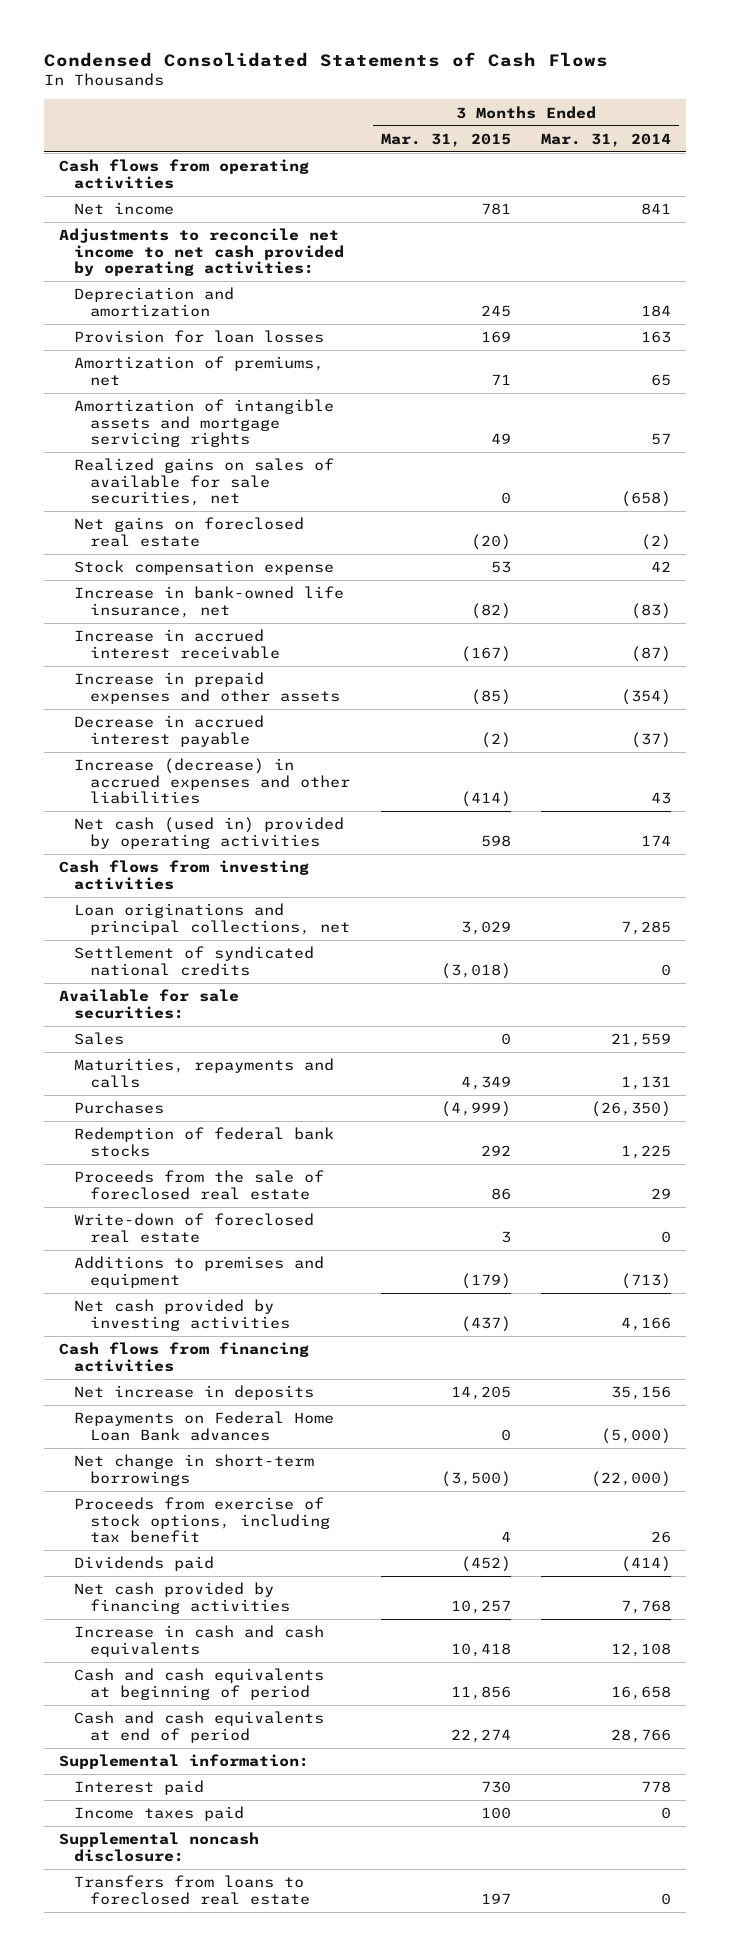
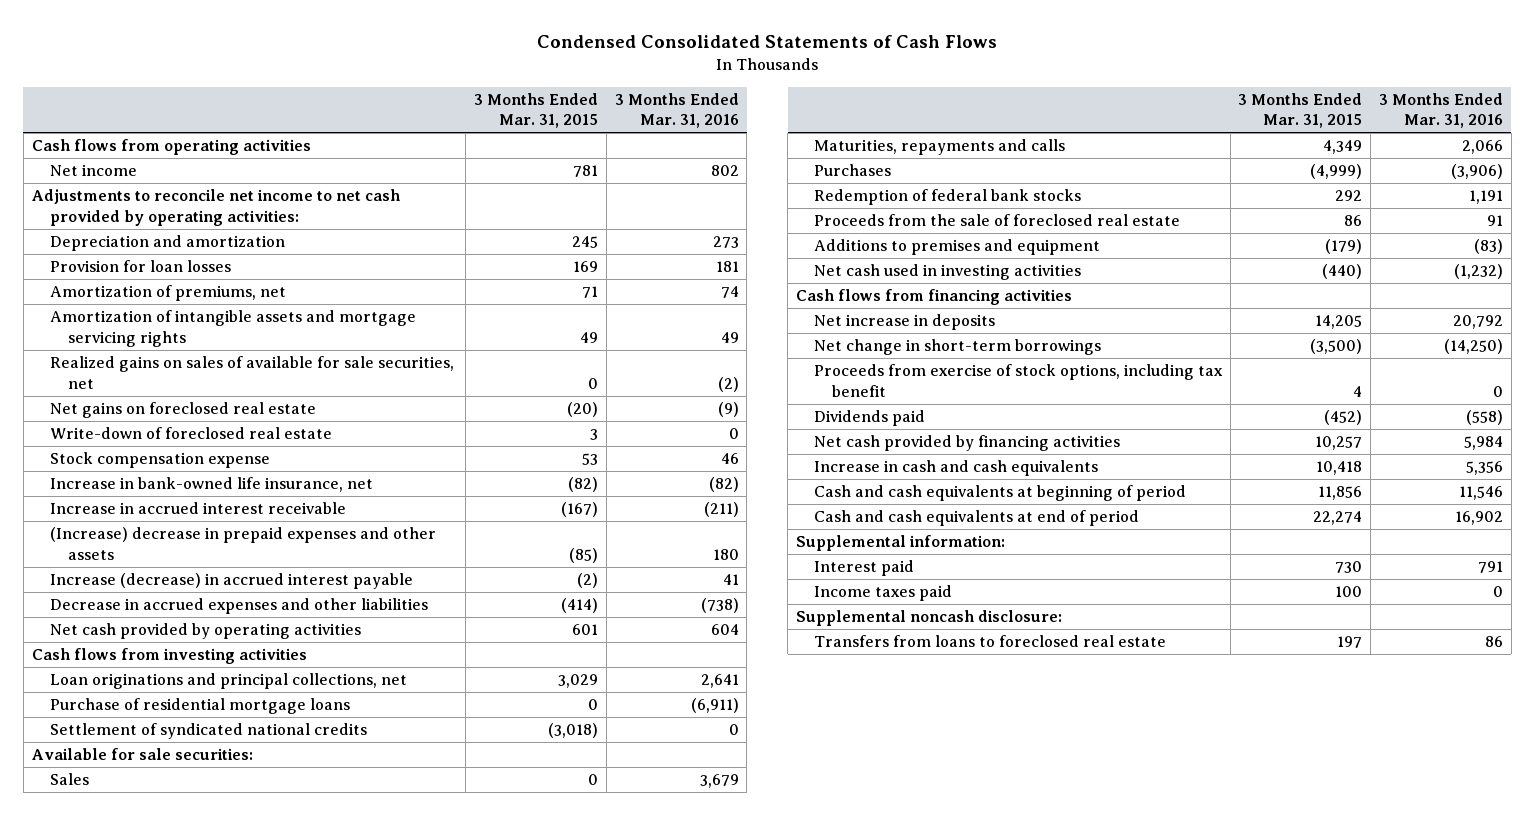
[541,132,672,147] Mar. 31, 2014 -> none
none -> [614,92,739,129] 3 Months Ended Mar. 31, 2016
[74,1213,315,1243] Write-down of foreclosed real estate -> [49,427,332,440] Write-down of foreclosed real estate
[74,672,340,704] Increase in prepaid expenses and other assets -> [49,527,436,560] (Increase) decrease in prepaid expenses and other assets
[74,715,265,747] Decrease in accrued interest payable -> [49,573,413,590] Increase (decrease) in accrued interest payable
[74,758,350,805] Increase (decrease) in accrued expenses and other liabilities -> [49,598,428,615] Decrease in accrued expenses and other liabilities
[74,817,345,849] Net cash (used in) provided by operating activities -> [49,623,361,640] Net cash provided by operating activities
[480,834,511,847] 598 -> [572,624,599,636] 601
none -> [49,698,350,715] Purchase of residential mortgage loans
[74,1299,290,1331] Net cash provided by investing activities -> [813,264,1081,281] Net cash used in investing activities
[460,1315,511,1332] (437) -> [1322,264,1363,280] (440)
[74,1411,335,1441] Repayments on Federal Home Loan Bank advances -> none

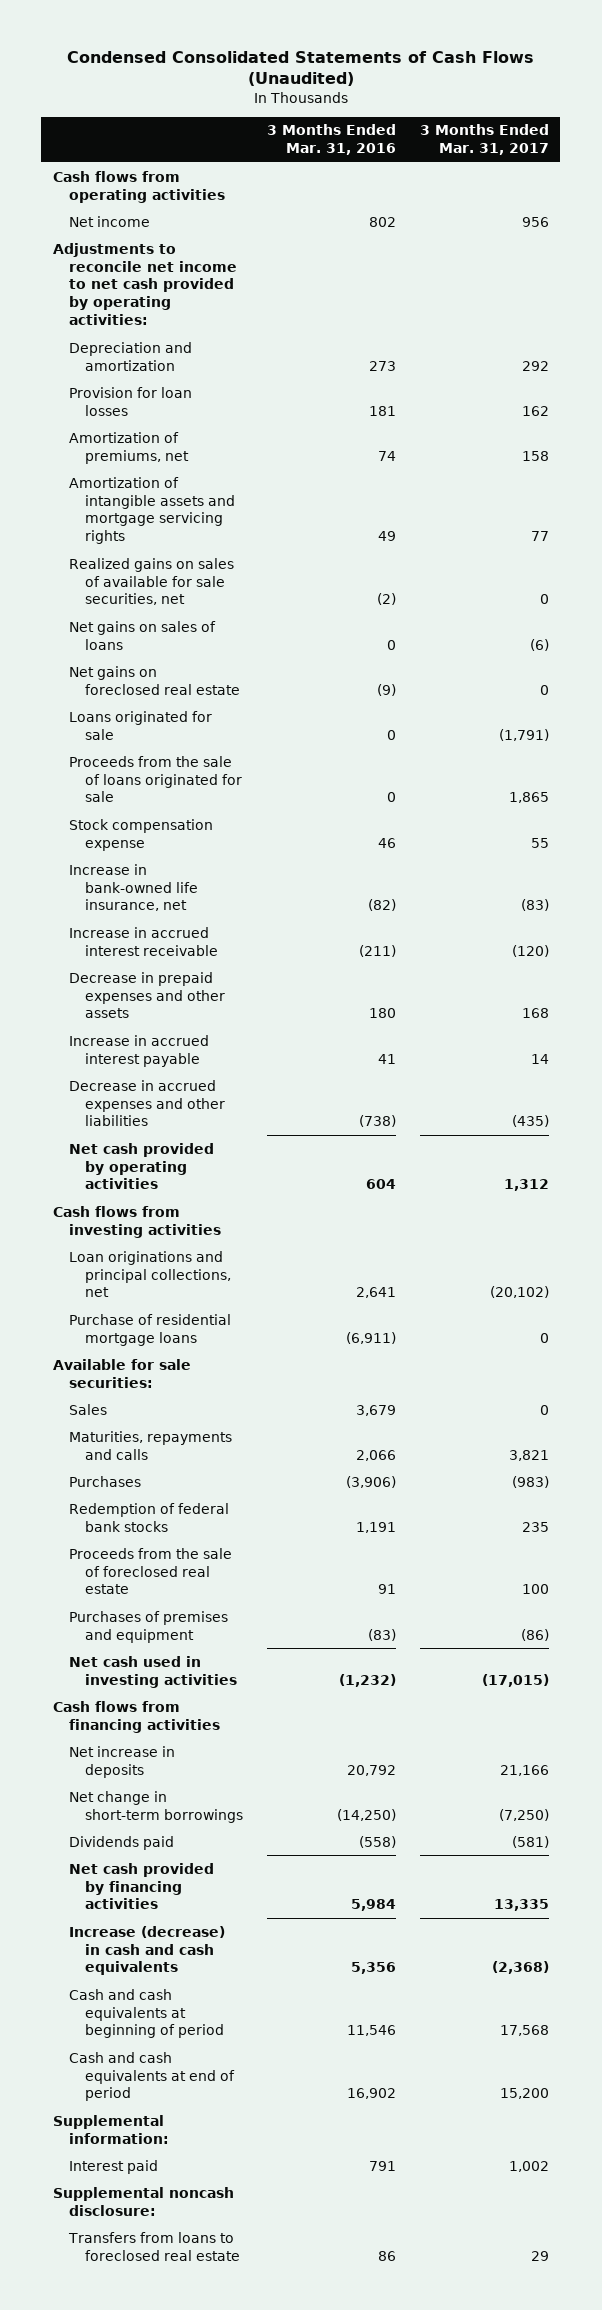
[537,35,998,49] Condensed Consolidated Statements of Cash Flows -> [66,50,534,87] Condensed Consolidated Statements of Cash Flows (Unaudited)
[474,92,599,129] 3 Months Ended Mar. 31, 2015 -> none
none -> [419,124,549,156] 3 Months Ended Mar. 31, 2017
none -> [69,620,217,650] Net gains on sales of loans
[49,427,332,440] Write-down of foreclosed real estate -> none
none -> [69,710,213,740] Loans originated for sale
none -> [69,755,243,803] Proceeds from the sale of loans originated for sale
[49,527,436,560] (Increase) decrease in prepaid expenses and other assets -> [69,971,226,1019] Decrease in prepaid expenses and other assets
[49,573,413,590] Increase (decrease) in accrued interest payable -> [69,1034,210,1067] Increase in accrued interest payable
[49,723,367,740] Settlement of syndicated national credits -> none
[813,239,1100,256] Additions to premises and equipment -> [69,1610,229,1643] Purchases of premises and equipment
[813,364,1223,397] Proceeds from exercise of stock options, including tax benefit -> none
[813,460,1098,477] Increase in cash and cash equivalents -> [69,1925,226,1976] Increase (decrease) in cash and cash equivalents
[813,585,952,602] Income taxes paid -> none

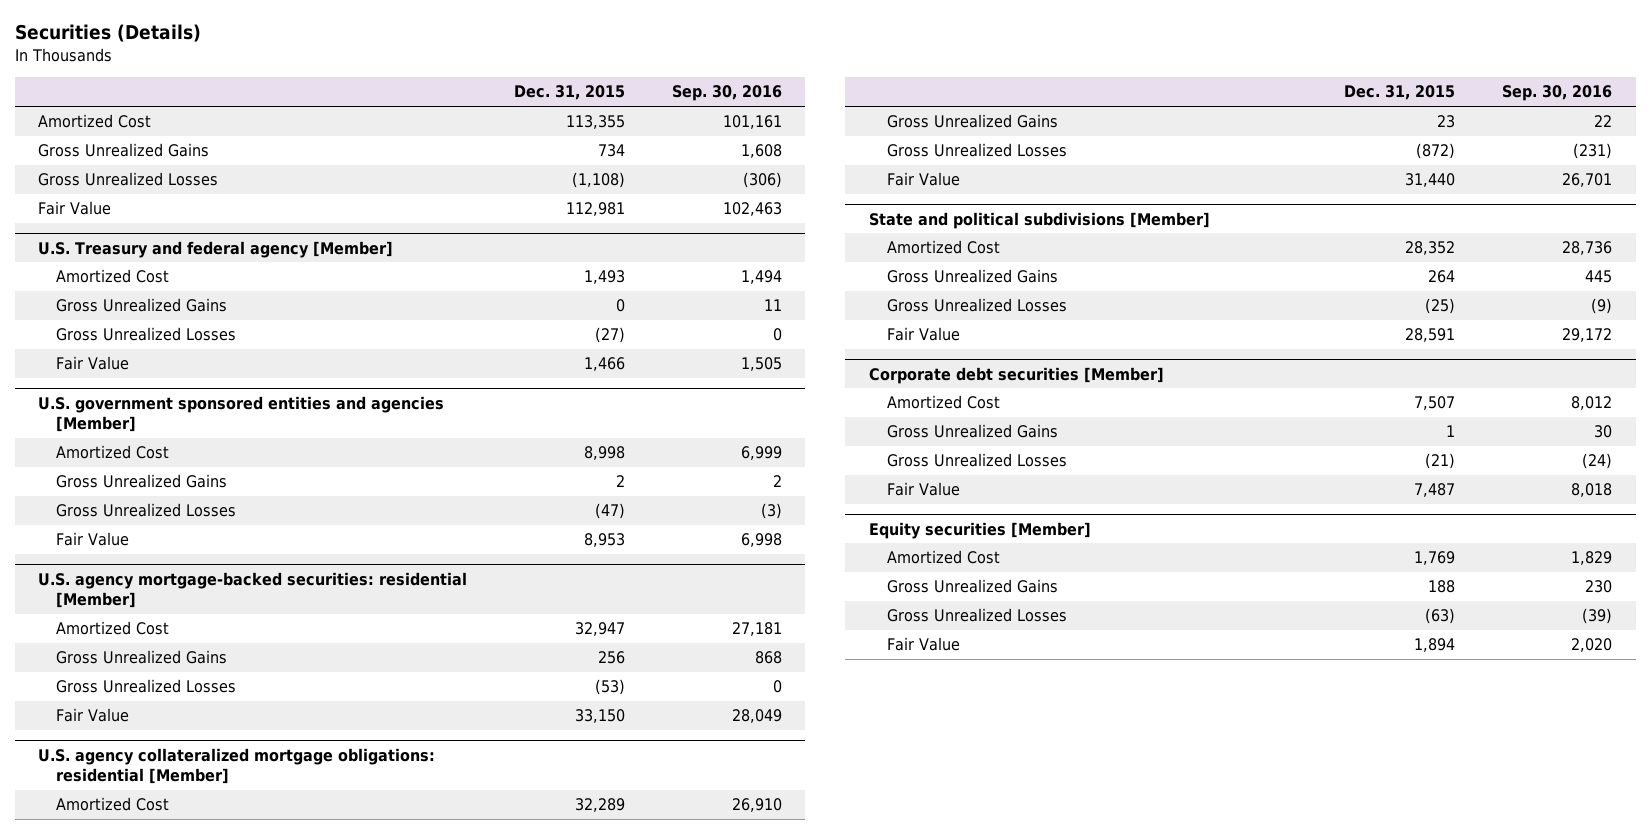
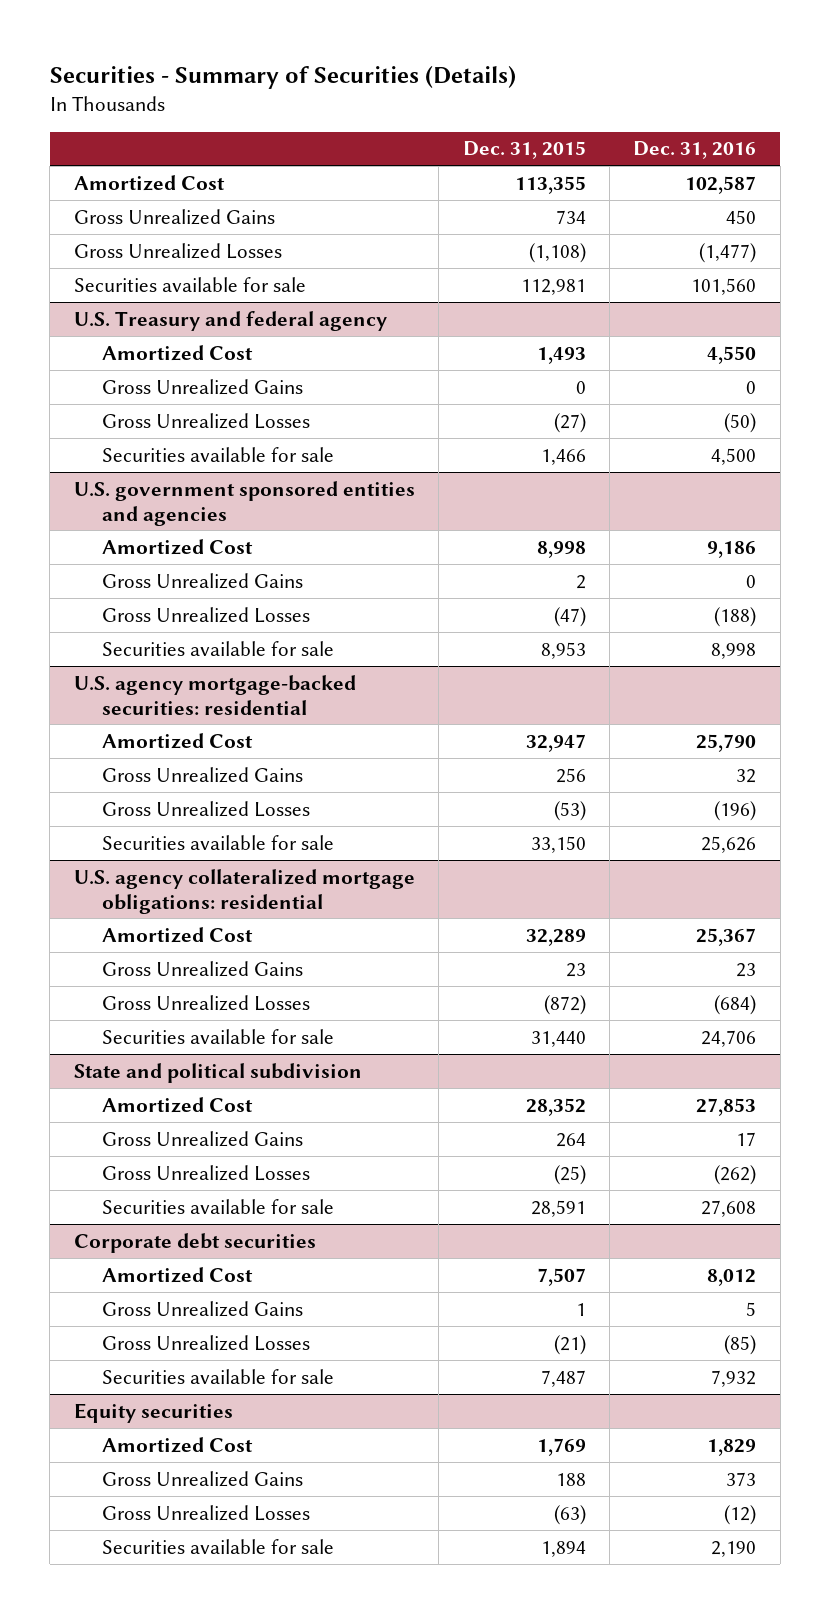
[14,24,201,43] Securities (Details) -> [49,65,516,89] Securities - Summary of Securities (Details)
[671,85,782,102] Sep. 30, 2016 -> none
none -> [633,141,757,160] Dec. 31, 2016
[38,201,112,216] Fair Value -> [73,276,306,292] Securities available for sale
[38,240,394,258] U.S. Treasury and federal agency [Member] -> [73,310,387,331] U.S. Treasury and federal agency
[56,356,130,371] Fair Value -> [101,446,334,462] Securities available for sale
[38,395,445,433] U.S. government sponsored entities and agencies [Member] -> [73,480,415,526] U.S. government sponsored entities and agencies
[56,532,130,547] Fair Value -> [101,640,334,656] Securities available for sale
[38,571,468,609] U.S. agency mortgage-backed securities: residential [Member] -> [73,674,356,715] U.S. agency mortgage-backed securities: residential
[56,708,130,723] Fair Value -> [101,834,334,850] Securities available for sale
[38,747,436,785] U.S. agency collateralized mortgage obligations: residential [Member] -> [73,868,415,914] U.S. agency collateralized mortgage obligations: residential
[886,172,960,187] Fair Value -> [101,1028,334,1044] Securities available for sale
[868,211,1210,229] State and political subdivisions [Member] -> [73,1062,362,1083] State and political subdivision
[886,327,960,342] Fair Value -> [101,1198,334,1214] Securities available for sale
[868,366,1164,384] Corporate debt securities [Member] -> [73,1232,316,1253] Corporate debt securities
[886,482,960,497] Fair Value -> [101,1368,334,1384] Securities available for sale
[868,521,1091,539] Equity securities [Member] -> [73,1402,233,1423] Equity securities
[886,637,960,652] Fair Value -> [101,1538,334,1554] Securities available for sale

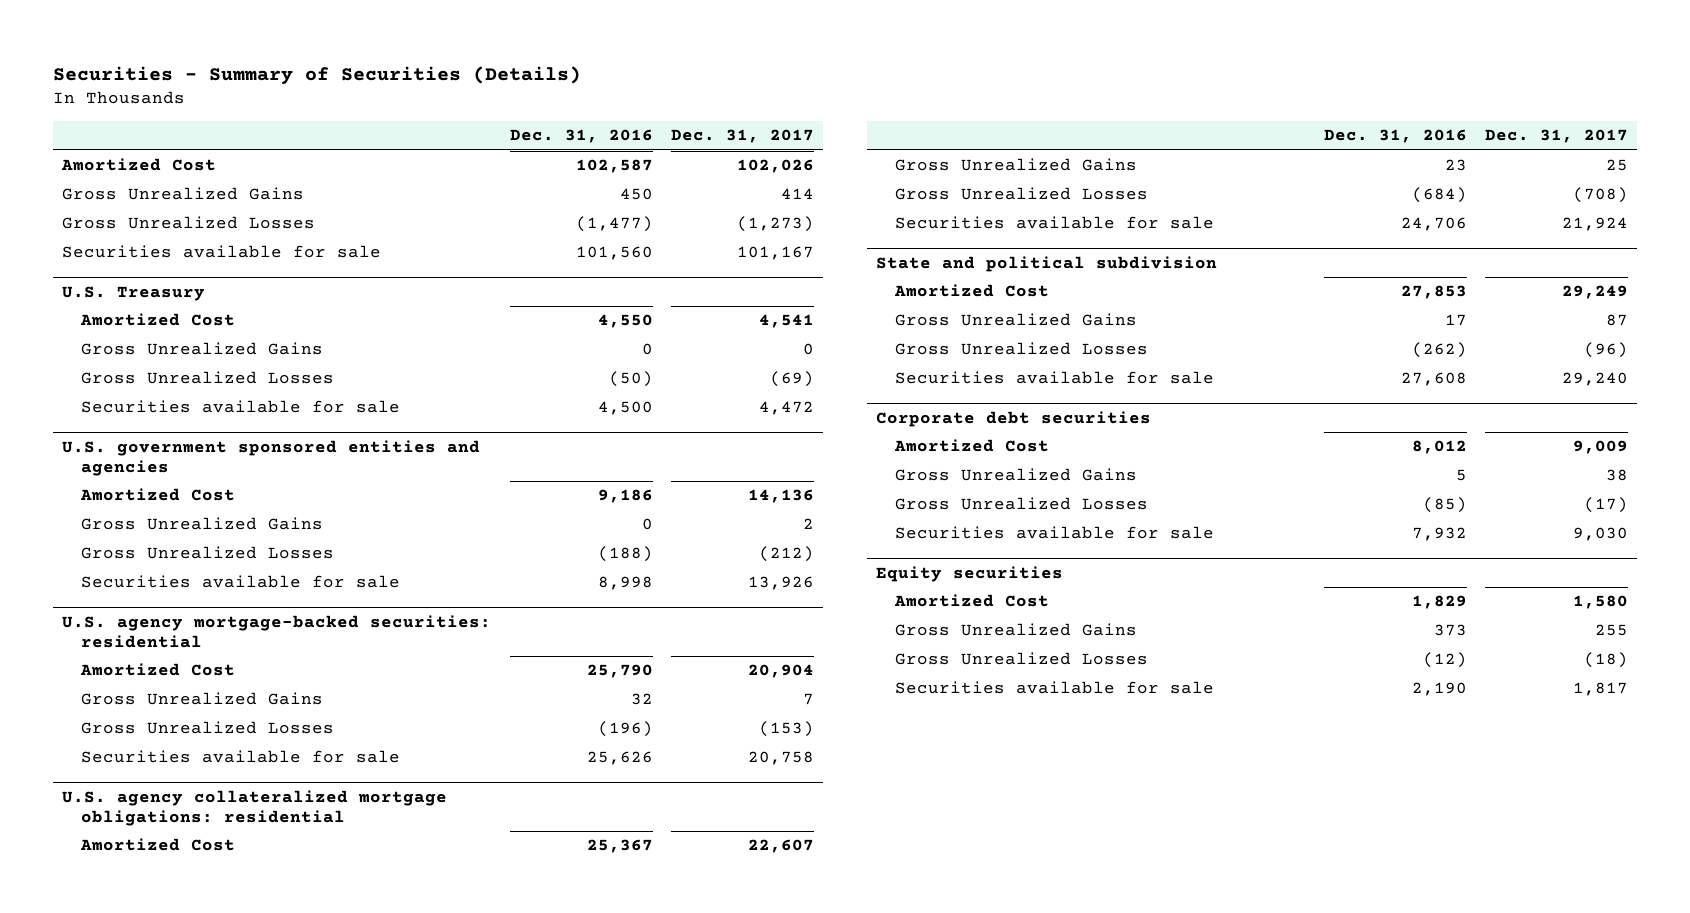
[462,141,586,160] Dec. 31, 2015 -> none
none -> [671,129,815,144] Dec. 31, 2017
[73,310,387,331] U.S. Treasury and federal agency -> [62,285,206,301] U.S. Treasury

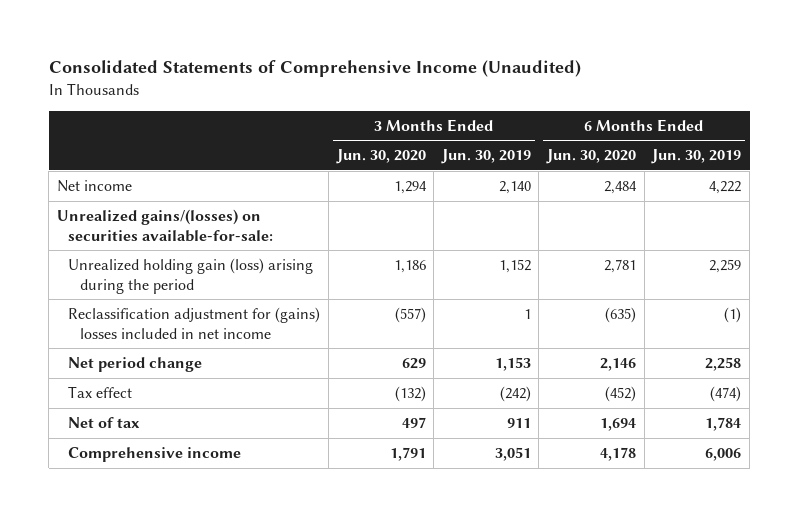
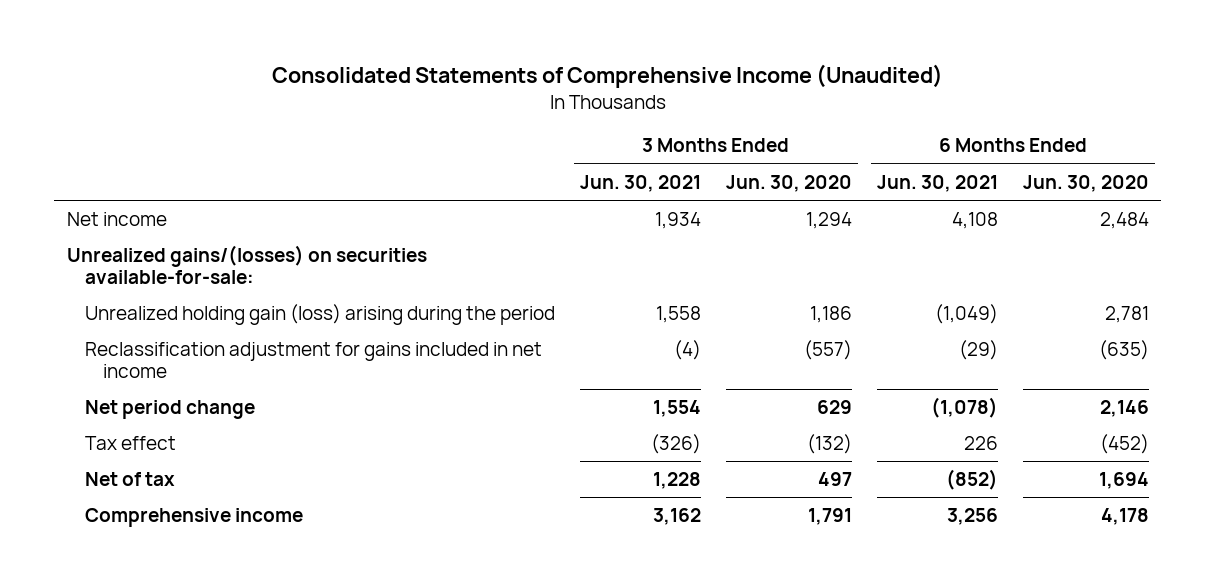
[440,149,531,165] Jun. 30, 2019 -> none
[651,149,742,165] Jun. 30, 2019 -> none
none -> [579,174,701,192] Jun. 30, 2021
none -> [876,174,998,192] Jun. 30, 2021
[68,306,321,339] Reclassification adjustment for (gains) losses included in net income -> [84,342,542,378] Reclassification adjustment for gains included in net income

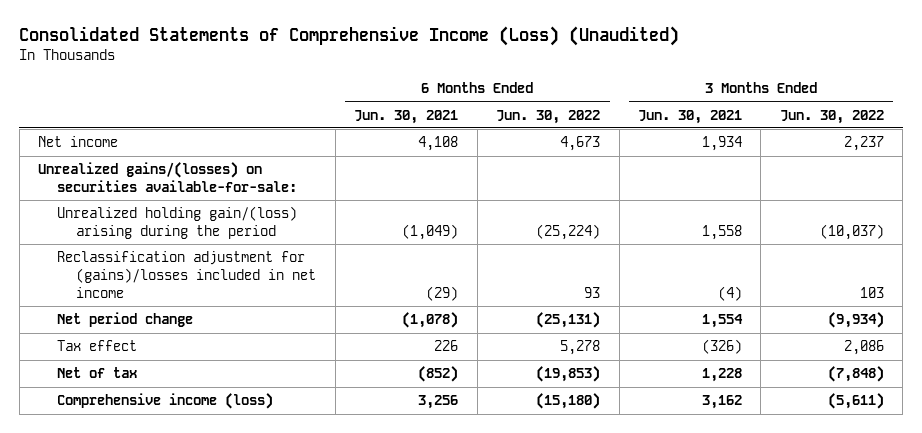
[271,64,943,89] Consolidated Statements of Comprehensive Income (Unaudited) -> [19,26,680,47] Consolidated Statements of Comprehensive Income (Loss) (Unaudited)
[725,174,852,192] Jun. 30, 2020 -> none
[1022,174,1149,192] Jun. 30, 2020 -> none
none -> [496,109,601,124] Jun. 30, 2022
none -> [779,109,884,124] Jun. 30, 2022
[84,304,555,326] Unrealized holding gain (loss) arising during the period -> [57,206,298,240] Unrealized holding gain/(loss) arising during the period
[84,342,542,378] Reclassification adjustment for gains included in net income -> [57,251,317,298] Reclassification adjustment for (gains)/losses included in net income
[84,508,303,528] Comprehensive income -> [57,393,274,410] Comprehensive income (loss)

